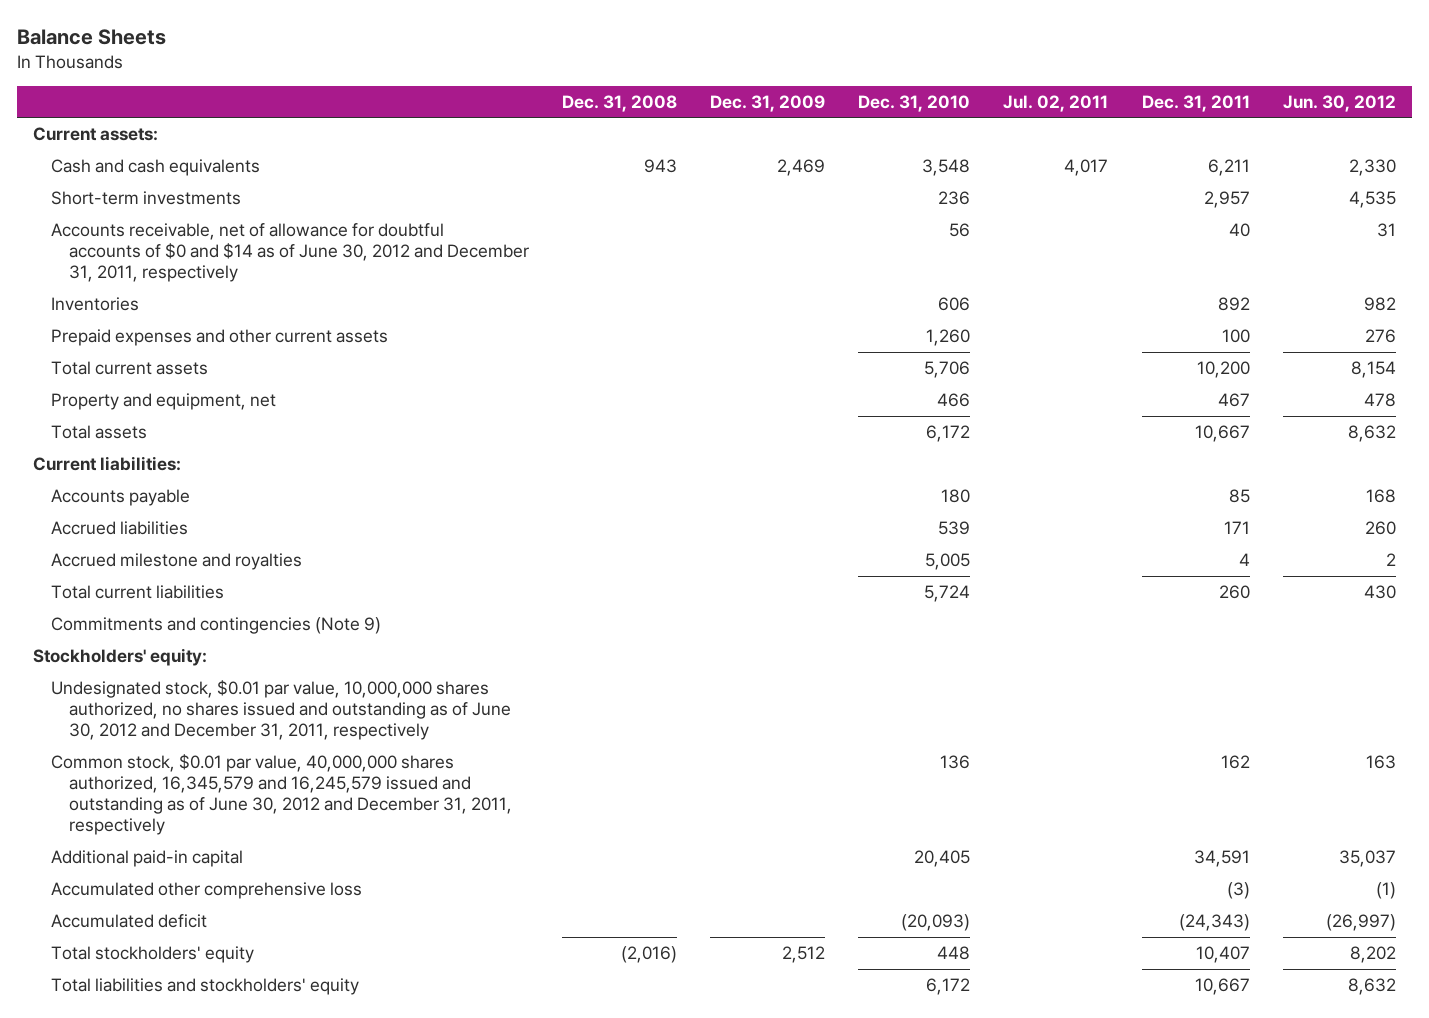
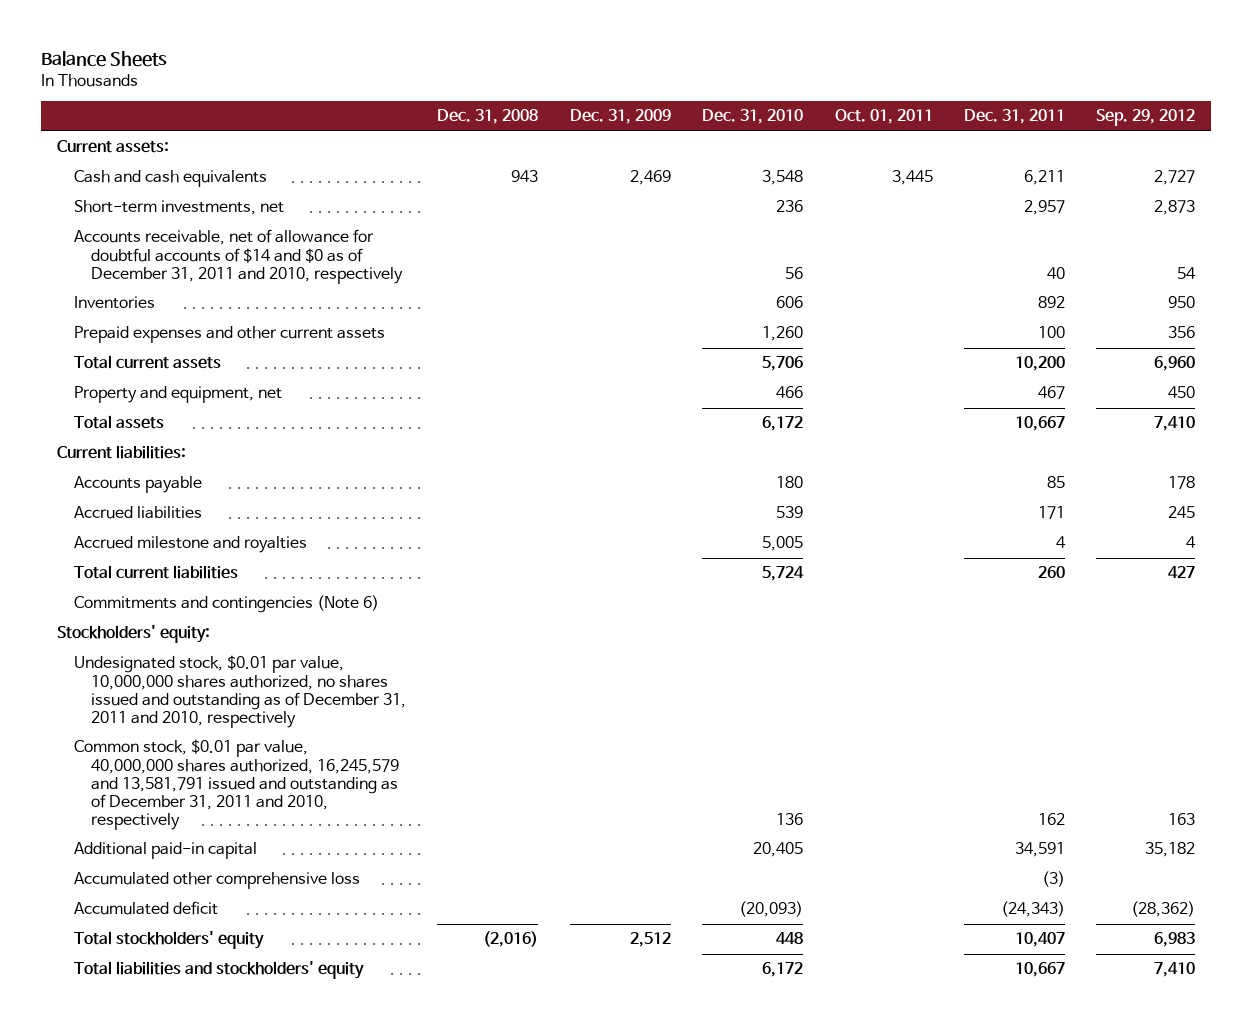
[1003,94,1109,112] Jul. 02, 2011 -> none
[1282,94,1396,112] Jun. 30, 2012 -> none
none -> [834,109,933,125] Oct. 01, 2011
none -> [1096,109,1196,127] Sep. 29, 2012
[51,191,242,206] Short-term investments -> [73,200,284,216] Short-term investments, net
[51,223,529,283] Accounts receivable, net of allowance for doubtful accounts of $0 and $14 as of June 30, 2012 and December 31, 2011, respectively -> [73,229,404,284] Accounts receivable, net of allowance for doubtful accounts of $14 and $0 as of December 31, 2011 and 2010, respectively
[51,617,382,635] Commitments and contingencies (Note 9) -> [73,595,379,614] Commitments and contingencies (Note 6)
[51,680,511,741] Undesignated stock, $0.01 par value, 10,000,000 shares authorized, no shares issued and outstanding as of June 30, 2012 and December 31, 2011, respectively -> [73,655,407,728] Undesignated stock, $0.01 par value, 10,000,000 shares authorized, no shares issued and outstanding as of December 31, 2011 and 2010, respectively
[51,754,512,836] Common stock, $0.01 par value, 40,000,000 shares authorized, 16,345,579 and 16,245,579 issued and outstanding as of June 30, 2012 and December 31, 2011, respectively -> [73,739,400,830] Common stock, $0.01 par value, 40,000,000 shares authorized, 16,245,579 and 13,581,791 issued and outstanding as of December 31, 2011 and 2010, respectively

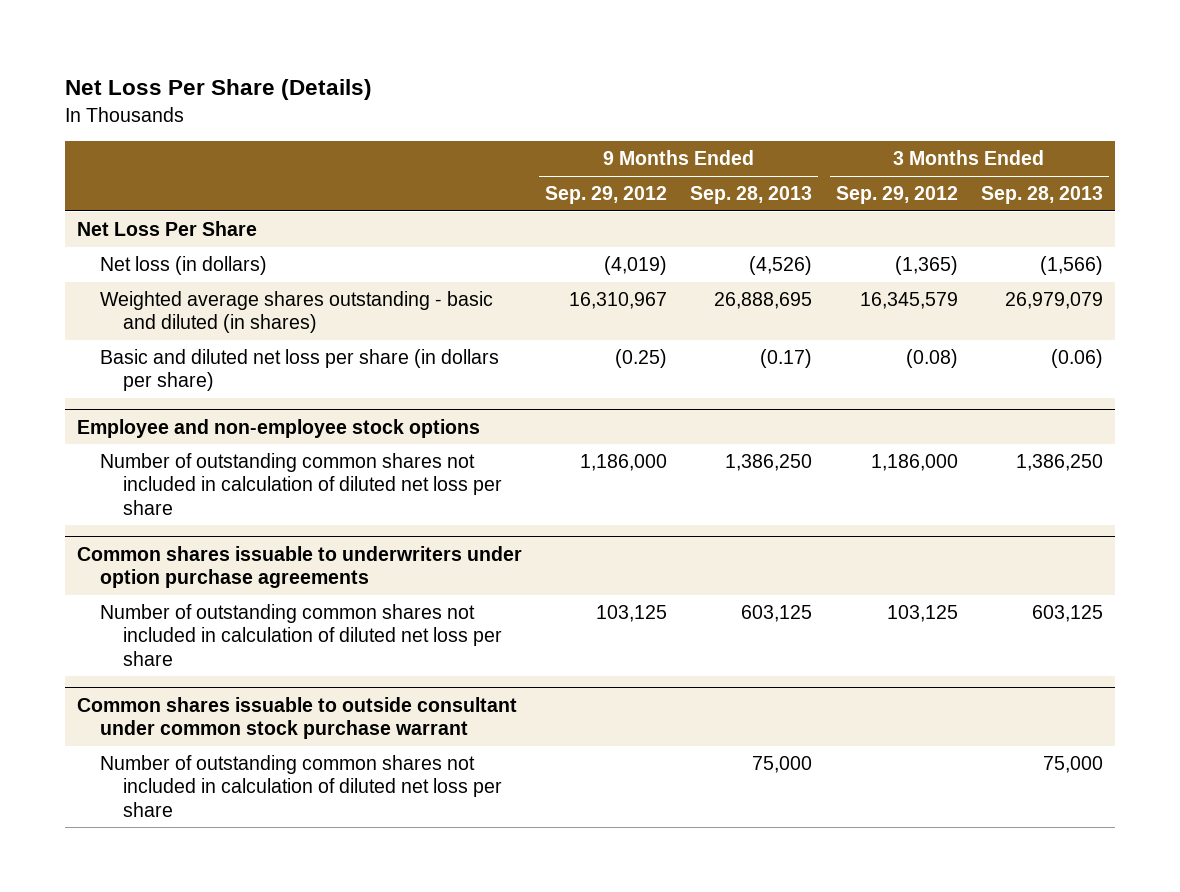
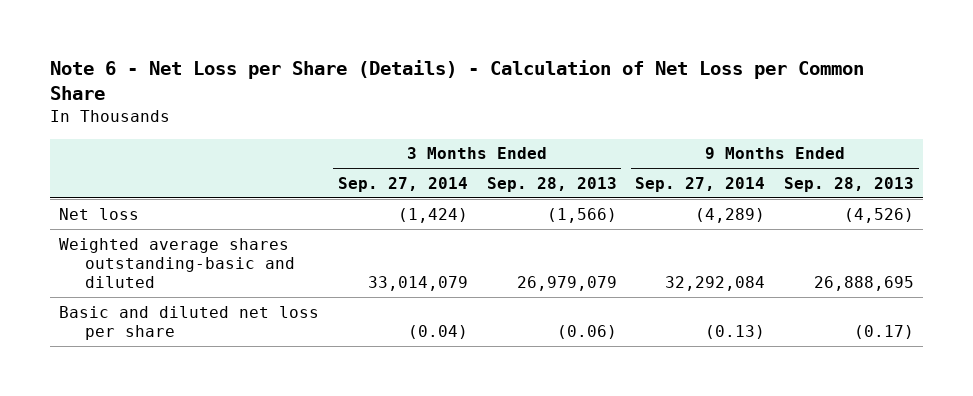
[65,79,373,101] Net Loss Per Share (Details) -> [50,60,865,101] Note 6 - Net Loss per Share (Details) - Calculation of Net Loss per Common Share
[545,186,668,205] Sep. 29, 2012 -> none
[835,186,958,205] Sep. 29, 2012 -> none
none -> [338,176,469,192] Sep. 27, 2014
none -> [635,176,766,192] Sep. 27, 2014
[76,221,257,237] Net Loss Per Share -> none
[76,418,480,438] Employee and non-employee stock options -> none
[99,453,502,515] Number of outstanding common shares not included in calculation of diluted net loss per share -> none
[76,545,522,588] Common shares issuable to underwriters under option purchase agreements -> none
[99,604,502,666] Number of outstanding common shares not included in calculation of diluted net loss per share -> none
[76,696,517,739] Common shares issuable to outside consultant under common stock purchase warrant -> none
[99,755,502,817] Number of outstanding common shares not included in calculation of diluted net loss per share -> none
[99,256,267,276] Net loss (in dollars) -> [59,207,140,220] Net loss
[99,291,493,334] Weighted average shares outstanding - basic and diluted (in shares) -> [59,237,296,289] Weighted average shares outstanding-basic and diluted
[99,349,499,392] Basic and diluted net loss per share (in dollars per share) -> [59,305,320,341] Basic and diluted net loss per share

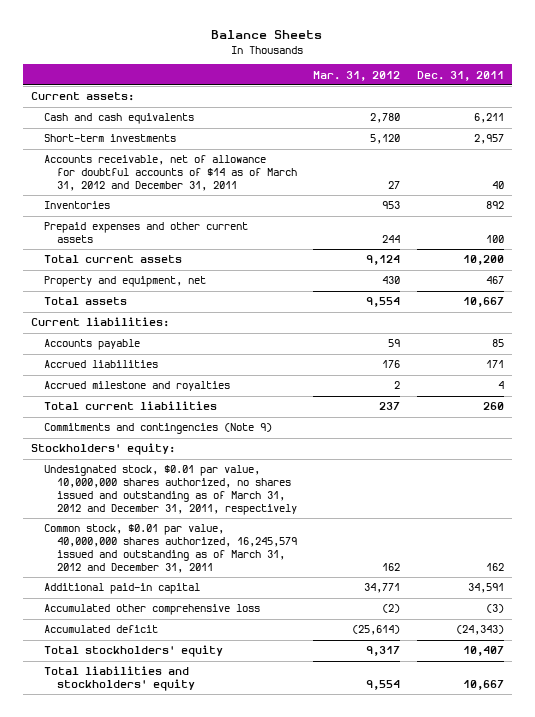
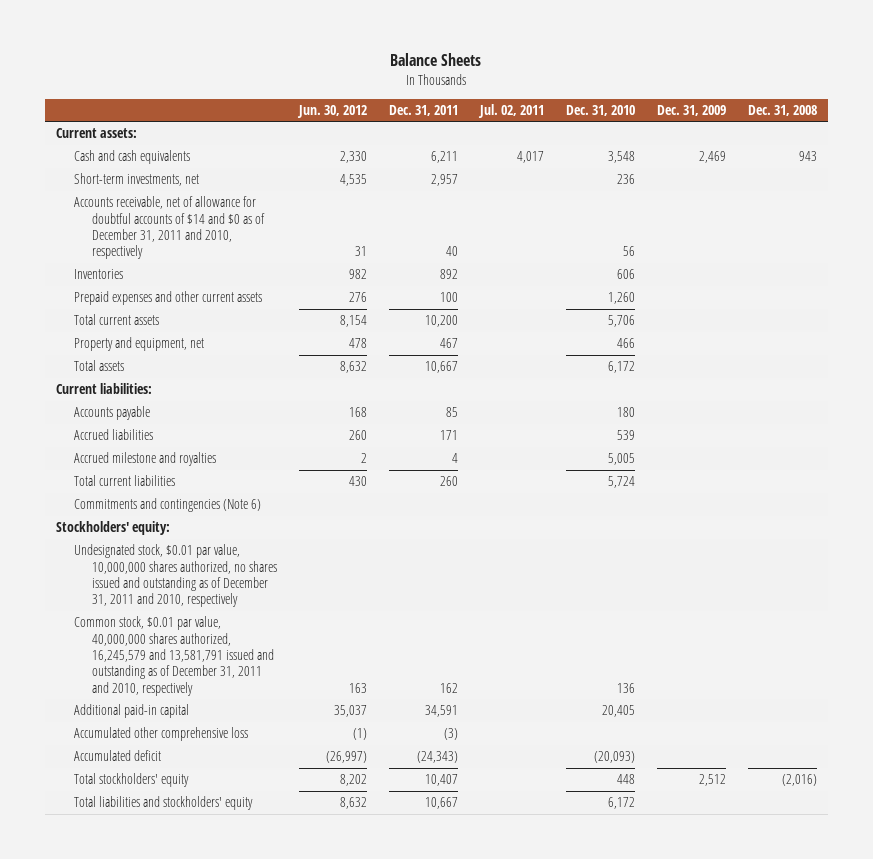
[313,70,401,81] Mar. 31, 2012 -> none
none -> [297,104,368,118] Jun. 30, 2012
none -> [478,103,545,118] Jul. 02, 2011
none -> [566,104,636,116] Dec. 31, 2010
none -> [656,104,726,116] Dec. 31, 2009
none -> [747,104,817,116] Dec. 31, 2008
[43,134,176,143] Short-term investments -> [74,173,200,187] Short-term investments, net
[43,155,297,192] Accounts receivable, net of allowance for doubtful accounts of $14 as of March 31, 2012 and December 31, 2011 -> [74,196,266,260] Accounts receivable, net of allowance for doubtful accounts of $14 and $0 as of December 31, 2011 and 2010, respectively
[43,423,272,435] Commitments and contingencies (Note 9) -> [74,498,262,513] Commitments and contingencies (Note 6)
[43,465,297,515] Undesignated stock, $0.01 par value, 10,000,000 shares authorized, no shares issued and outstanding as of March 31, 2012 and December 31, 2011, respectively -> [74,544,278,608] Undesignated stock, $0.01 par value, 10,000,000 shares authorized, no shares issued and outstanding as of December 31, 2011 and 2010, respectively
[43,524,297,573] Common stock, $0.01 par value, 40,000,000 shares authorized, 16,245,579 issued and outstanding as of March 31, 2012 and December 31, 2011 -> [74,616,275,696] Common stock, $0.01 par value, 40,000,000 shares authorized, 16,245,579 and 13,581,791 issued and outstanding as of December 31, 2011 and 2010, respectively

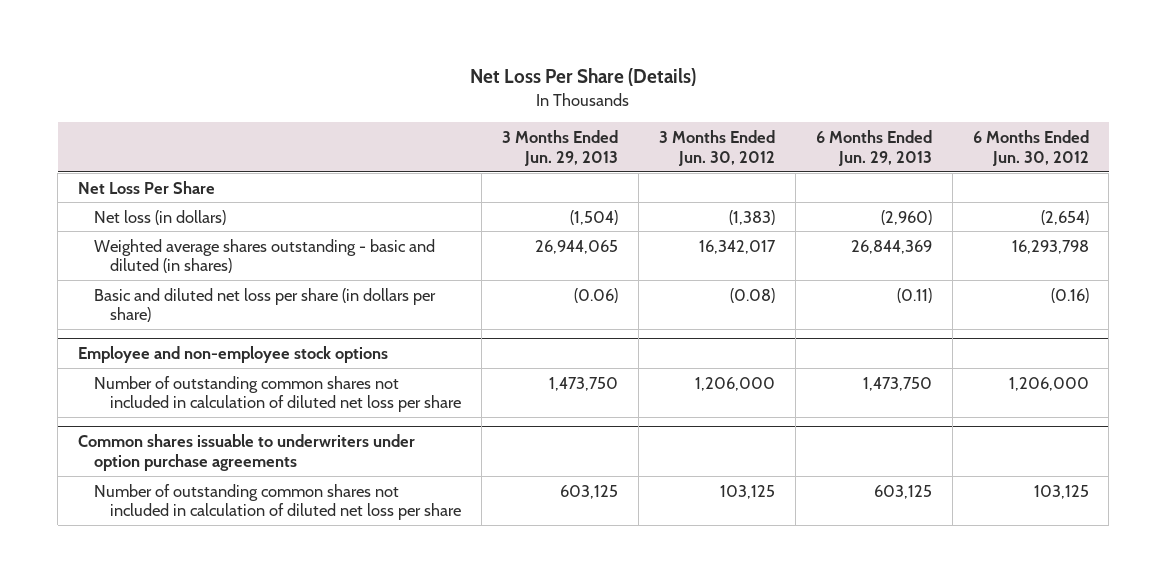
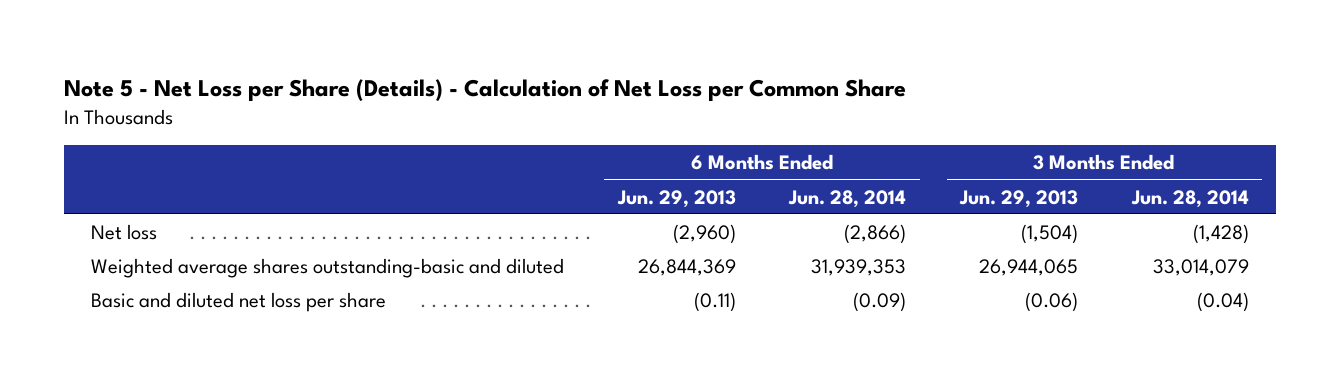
[470,68,697,87] Net Loss Per Share (Details) -> [64,79,907,102] Note 5 - Net Loss per Share (Details) - Calculation of Net Loss per Common Share
[658,129,775,166] 3 Months Ended Jun. 30, 2012 -> none
[972,129,1089,166] 6 Months Ended Jun. 30, 2012 -> none
none -> [788,189,907,208] Jun. 28, 2014
none -> [1130,189,1249,208] Jun. 28, 2014
[78,180,216,194] Net Loss Per Share -> none
[78,346,389,364] Employee and non-employee stock options -> none
[94,375,462,413] Number of outstanding common shares not included in calculation of diluted net loss per share -> none
[78,434,416,472] Common shares issuable to underwriters under option purchase agreements -> none
[94,483,462,521] Number of outstanding common shares not included in calculation of diluted net loss per share -> none
[94,209,227,225] Net loss (in dollars) -> [91,224,158,241] Net loss
[94,238,436,274] Weighted average shares outstanding - basic and diluted (in shares) -> [91,258,565,279] Weighted average shares outstanding-basic and diluted
[94,287,437,323] Basic and diluted net loss per share (in dollars per share) -> [91,292,387,313] Basic and diluted net loss per share

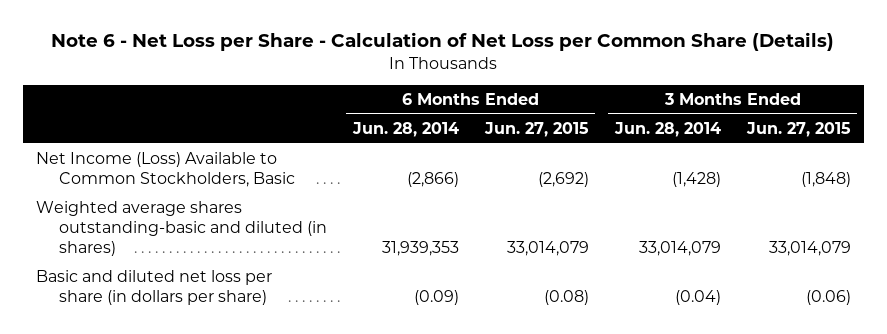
[64,79,907,102] Note 5 - Net Loss per Share (Details) - Calculation of Net Loss per Common Share -> [51,32,835,52] Note 6 - Net Loss per Share - Calculation of Net Loss per Common Share (Details)
[616,189,736,208] Jun. 29, 2013 -> none
[959,189,1079,208] Jun. 29, 2013 -> none
none -> [483,121,589,137] Jun. 27, 2015
none -> [745,121,851,137] Jun. 27, 2015
[91,224,158,241] Net loss -> [35,152,295,188] Net Income (Loss) Available to Common Stockholders, Basic
[91,258,565,279] Weighted average shares outstanding-basic and diluted -> [35,201,327,257] Weighted average shares outstanding-basic and diluted (in shares)
[91,292,387,313] Basic and diluted net loss per share -> [35,270,272,306] Basic and diluted net loss per share (in dollars per share)

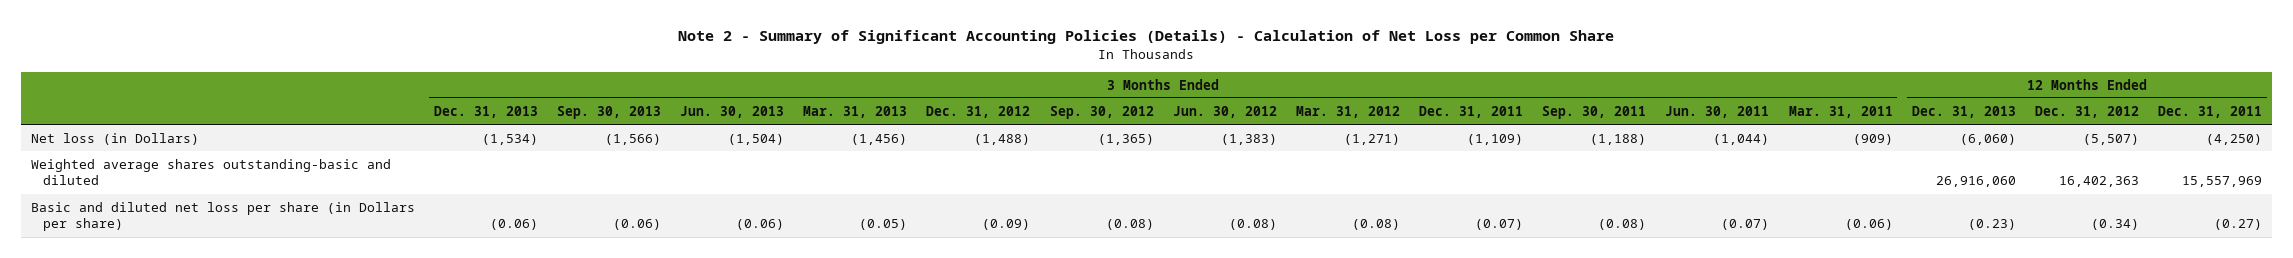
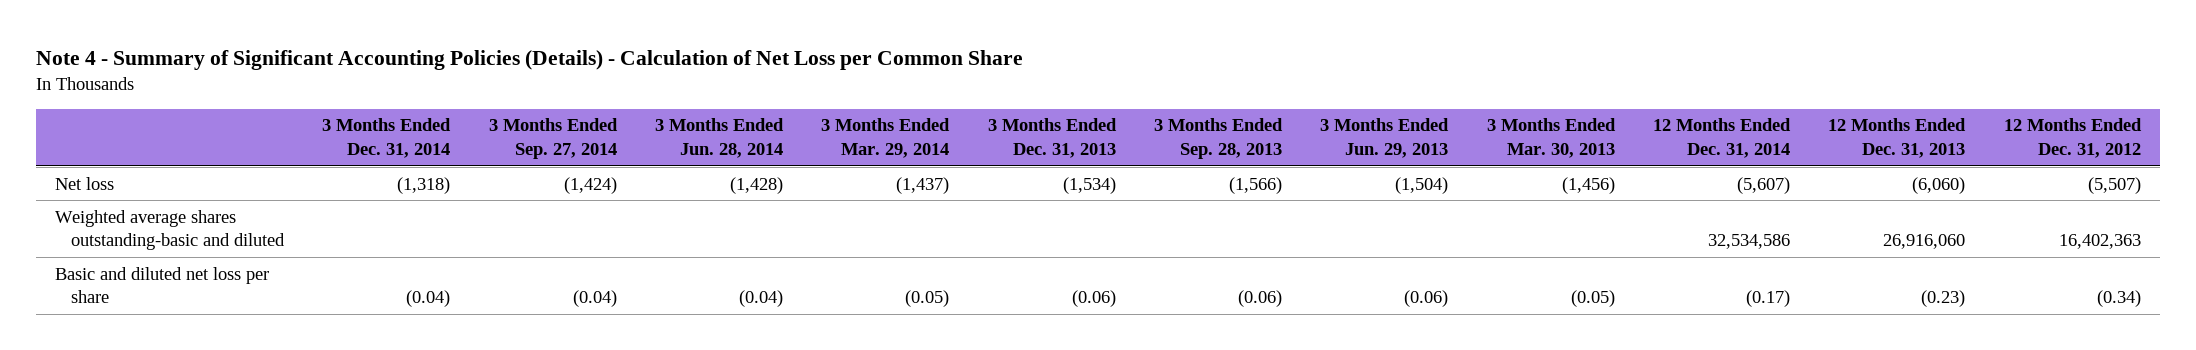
[678,30,1615,45] Note 2 - Summary of Significant Accounting Policies (Details) - Calculation of Net Loss per Common Share -> [35,49,1023,70] Note 4 - Summary of Significant Accounting Policies (Details) - Calculation of Net Loss per Common Share
[556,105,661,119] Sep. 30, 2013 -> none
[680,105,785,118] Jun. 30, 2013 -> none
[803,105,908,118] Mar. 31, 2013 -> none
[926,105,1031,118] Dec. 31, 2012 -> none
[1049,105,1154,119] Sep. 30, 2012 -> none
[1172,105,1277,118] Jun. 30, 2012 -> none
[1295,105,1400,118] Mar. 31, 2012 -> none
[1419,105,1524,118] Dec. 31, 2011 -> none
[1542,105,1647,119] Sep. 30, 2011 -> none
[1665,105,1770,118] Jun. 30, 2011 -> none
[1788,105,1893,118] Mar. 31, 2011 -> none
[2158,105,2263,118] Dec. 31, 2011 -> none
none -> [322,118,452,159] 3 Months Ended Dec. 31, 2014
none -> [488,118,618,160] 3 Months Ended Sep. 27, 2014
none -> [655,118,785,159] 3 Months Ended Jun. 28, 2014
none -> [821,118,951,159] 3 Months Ended Mar. 29, 2014
none -> [1154,118,1284,160] 3 Months Ended Sep. 28, 2013
none -> [1320,118,1450,159] 3 Months Ended Jun. 29, 2013
none -> [1486,118,1616,159] 3 Months Ended Mar. 30, 2013
none -> [1653,118,1792,159] 12 Months Ended Dec. 31, 2014
[30,132,199,145] Net loss (in Dollars) -> [54,176,114,190] Net loss
[30,201,415,232] Basic and diluted net loss per share (in Dollars per share) -> [54,266,269,304] Basic and diluted net loss per share

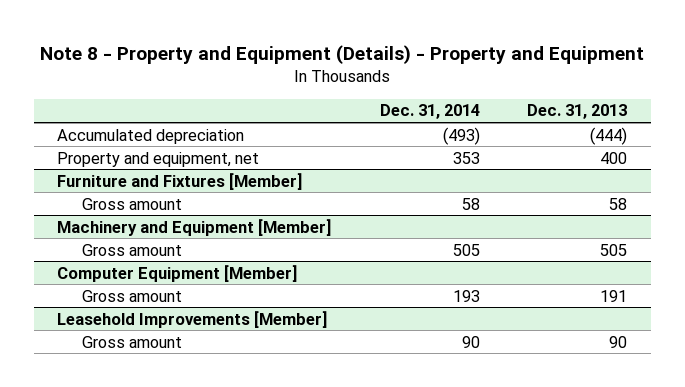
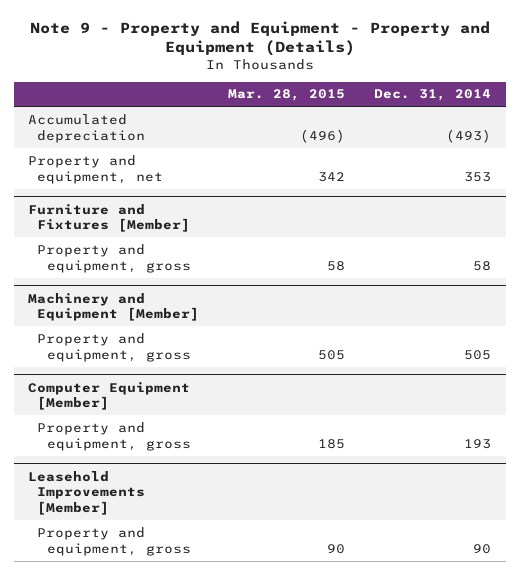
[40,44,645,64] Note 8 - Property and Equipment (Details) - Property and Equipment -> [29,20,490,57] Note 9 - Property and Equipment - Property and Equipment (Details)
[527,104,628,120] Dec. 31, 2013 -> none
none -> [228,89,346,102] Mar. 28, 2015
[82,197,183,210] Gross amount -> [37,243,191,273] Property and equipment, gross
[82,243,183,256] Gross amount -> [37,332,191,362] Property and equipment, gross
[82,289,183,302] Gross amount -> [37,421,191,451] Property and equipment, gross
[82,335,183,348] Gross amount -> [37,526,191,556] Property and equipment, gross

